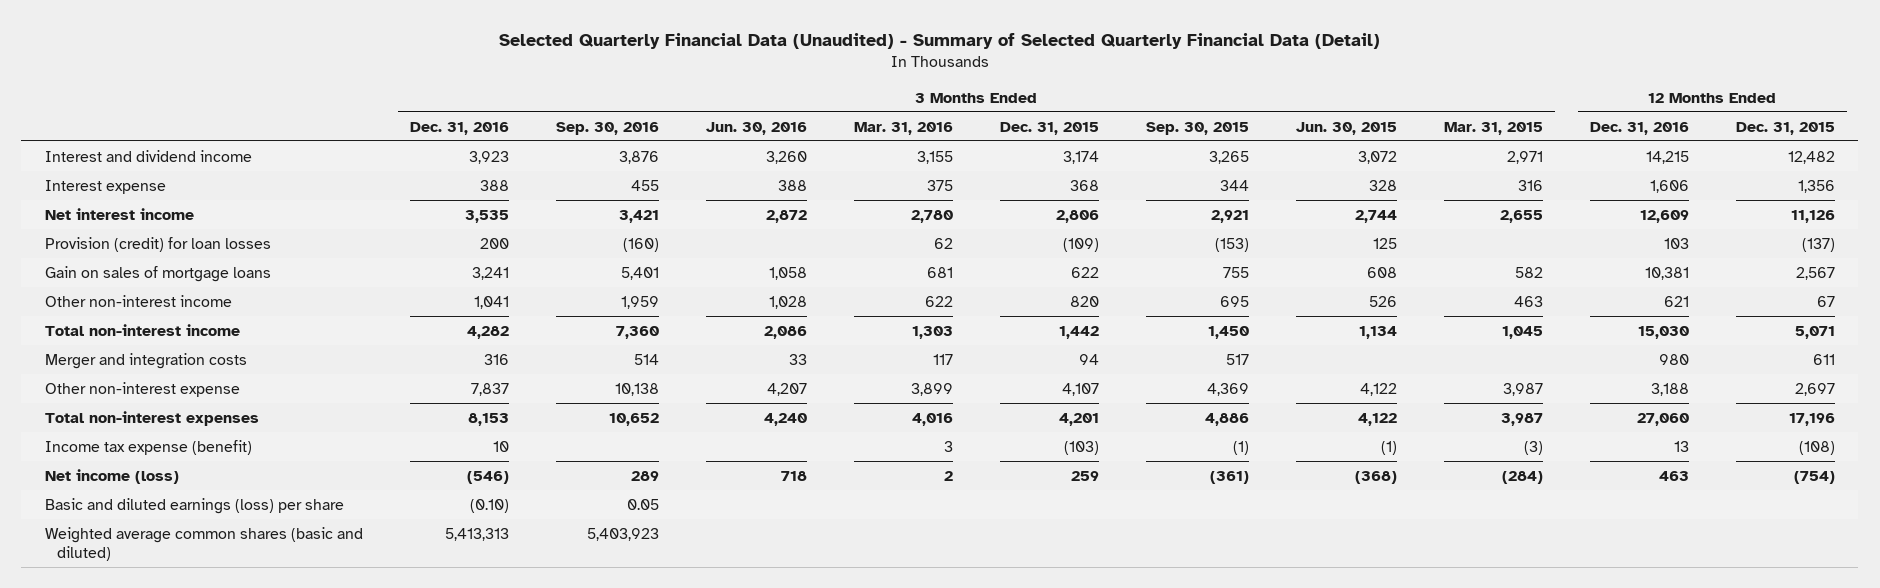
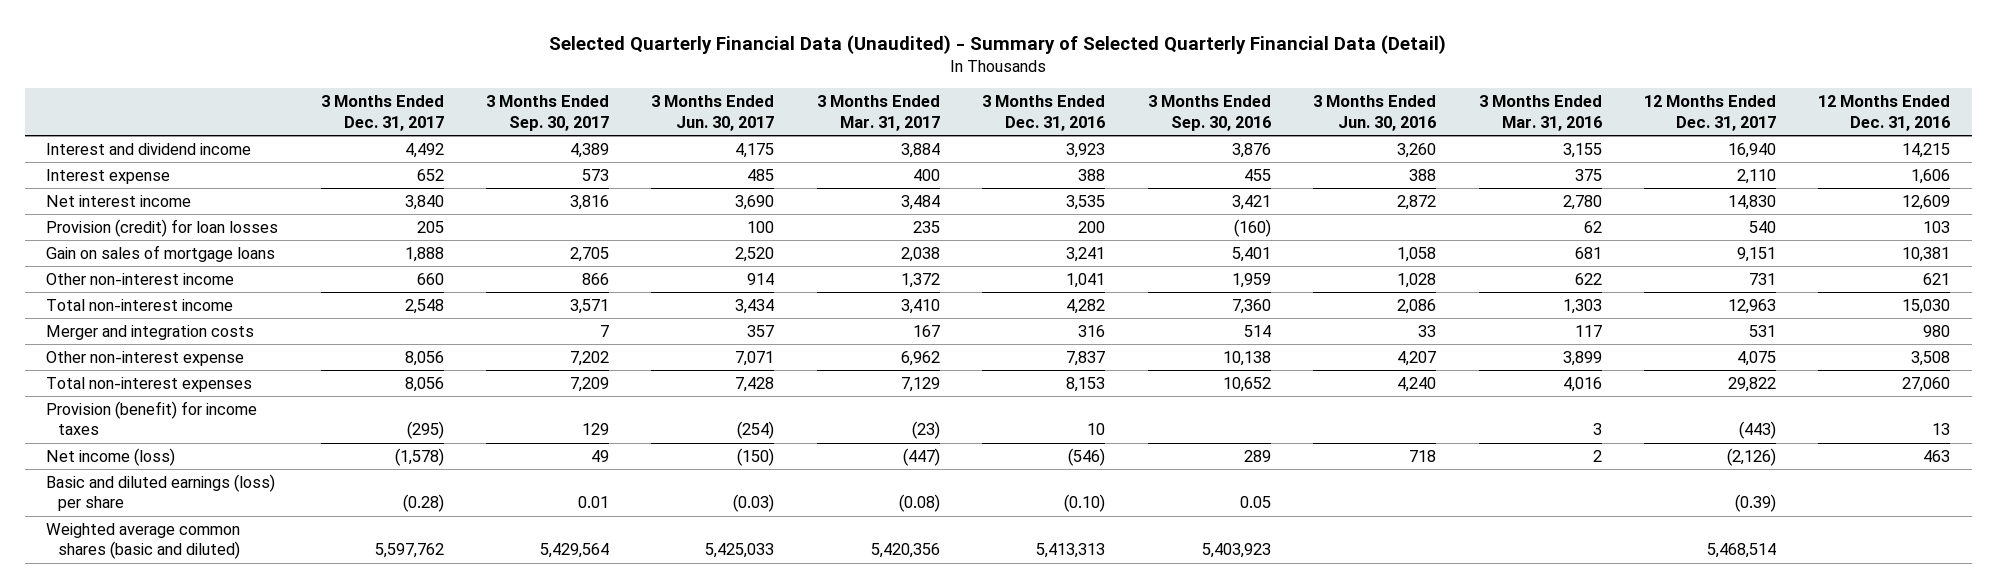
[999,121,1099,135] Dec. 31, 2015 -> none
[1145,121,1249,135] Sep. 30, 2015 -> none
[1295,121,1397,135] Jun. 30, 2015 -> none
[1443,121,1543,135] Mar. 31, 2015 -> none
[1735,121,1835,135] Dec. 31, 2015 -> none
none -> [320,95,444,131] 3 Months Ended Dec. 31, 2017
none -> [485,95,609,131] 3 Months Ended Sep. 30, 2017
none -> [651,95,775,131] 3 Months Ended Jun. 30, 2017
none -> [816,95,940,131] 3 Months Ended Mar. 31, 2017
none -> [1644,95,1777,131] 12 Months Ended Dec. 31, 2017
[1650,382,1689,396] 3,188 -> [1911,350,1951,366] 3,508
[44,439,252,455] Income tax expense (benefit) -> [46,400,258,436] Provision (benefit) for income taxes

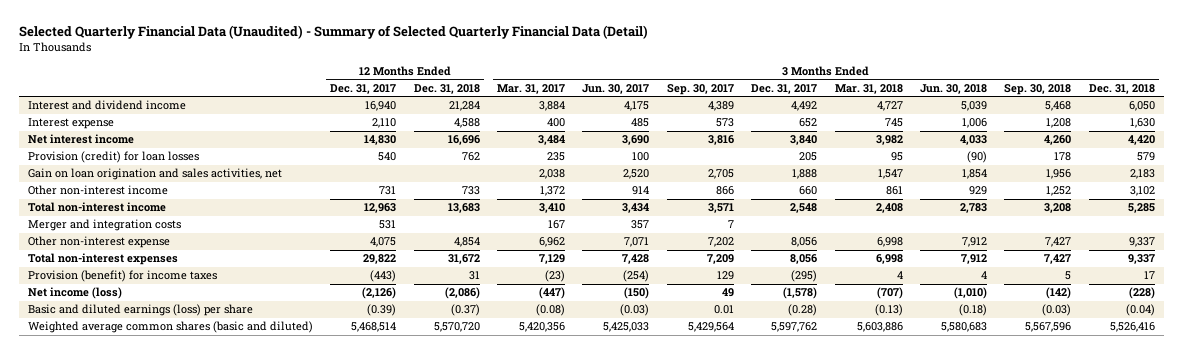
[982,95,1106,131] 3 Months Ended Dec. 31, 2016 -> none
[1147,95,1271,131] 3 Months Ended Sep. 30, 2016 -> none
[1313,95,1437,131] 3 Months Ended Jun. 30, 2016 -> none
[1478,95,1602,131] 3 Months Ended Mar. 31, 2016 -> none
[1818,95,1951,131] 12 Months Ended Dec. 31, 2016 -> none
none -> [413,83,480,94] Dec. 31, 2018
none -> [834,83,903,94] Mar. 31, 2018
none -> [920,83,988,94] Jun. 30, 2018
none -> [1004,83,1072,95] Sep. 30, 2018
none -> [1088,83,1155,94] Dec. 31, 2018
[46,244,276,262] Gain on sales of mortgage loans -> none
none -> [27,168,282,181] Gain on loan origination and sales activities, net

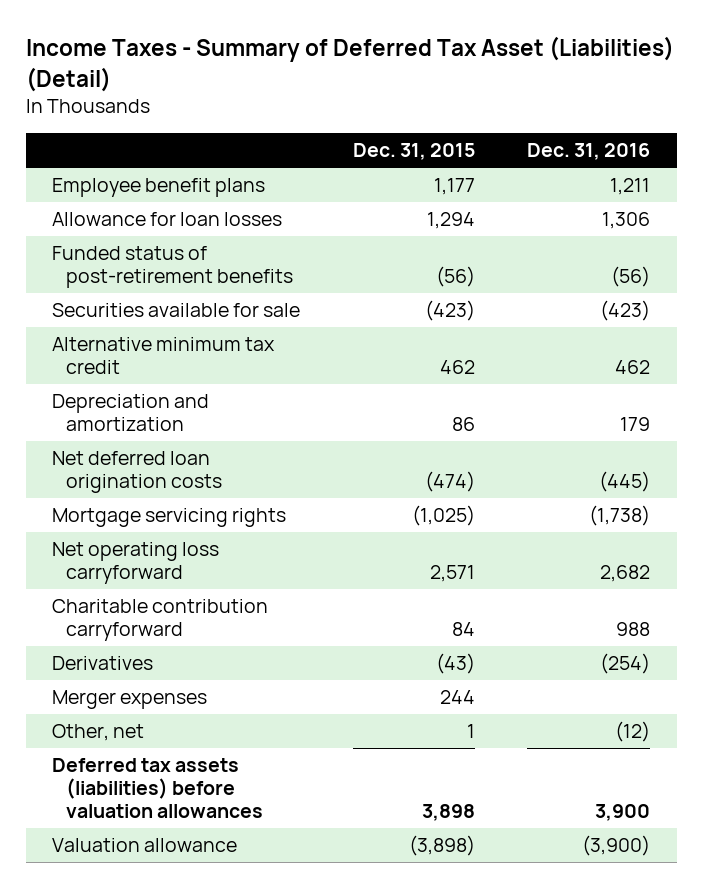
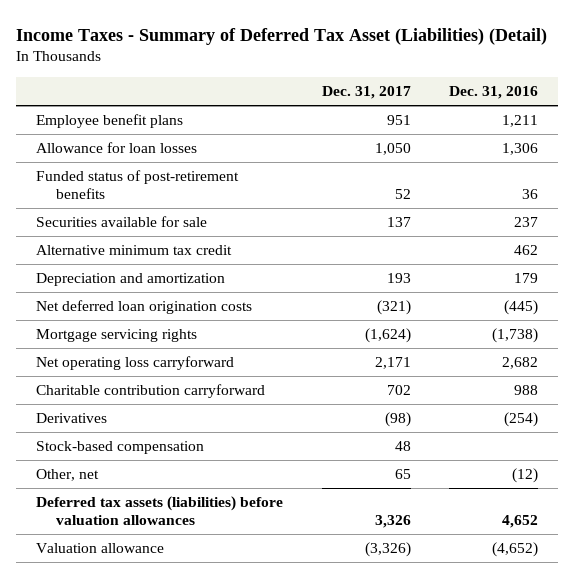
[352,143,475,161] Dec. 31, 2015 -> none
none -> [321,86,411,100] Dec. 31, 2017
[611,266,651,288] (56) -> [522,189,539,200] 36
[600,300,651,322] (423) -> [514,217,539,228] 237
[51,690,207,710] Merger expenses -> none
none -> [35,441,204,455] Stock-based compensation
[595,803,651,821] 3,900 -> [502,515,539,529] 4,652
[582,835,651,857] (3,900) -> [492,542,539,558] (4,652)

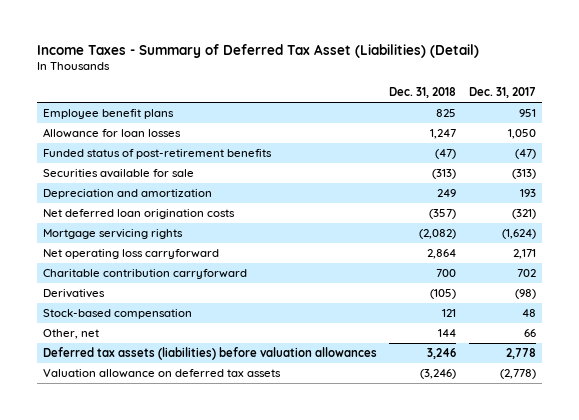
[449,86,539,100] Dec. 31, 2016 -> none
none -> [389,87,457,99] Dec. 31, 2018
[35,245,232,256] Alternative minimum tax credit -> none
[394,189,411,200] 52 -> [514,149,536,160] (47)
[386,217,411,228] 137 -> [511,169,536,180] (313)
[394,469,411,480] 65 -> [523,329,536,338] 66
[374,515,411,529] 3,326 -> [505,348,536,360] 2,778
[35,543,164,554] Valuation allowance -> [42,369,281,379] Valuation allowance on deferred tax assets
[364,542,411,558] (3,326) -> [499,369,536,380] (2,778)

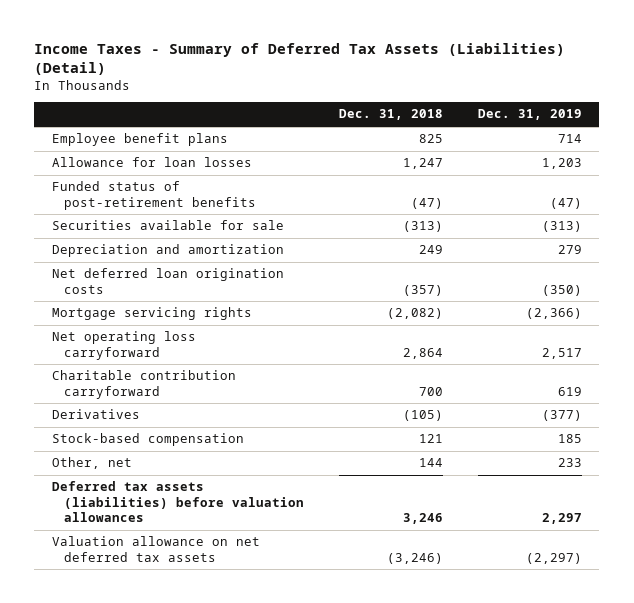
[36,43,479,58] Income Taxes - Summary of Deferred Tax Asset (Liabilities) (Detail) -> [34,42,566,75] Income Taxes - Summary of Deferred Tax Assets (Liabilities) (Detail)
[468,87,536,99] Dec. 31, 2017 -> none
none -> [477,109,582,121] Dec. 31, 2019
[42,369,281,379] Valuation allowance on deferred tax assets -> [51,536,260,562] Valuation allowance on net deferred tax assets

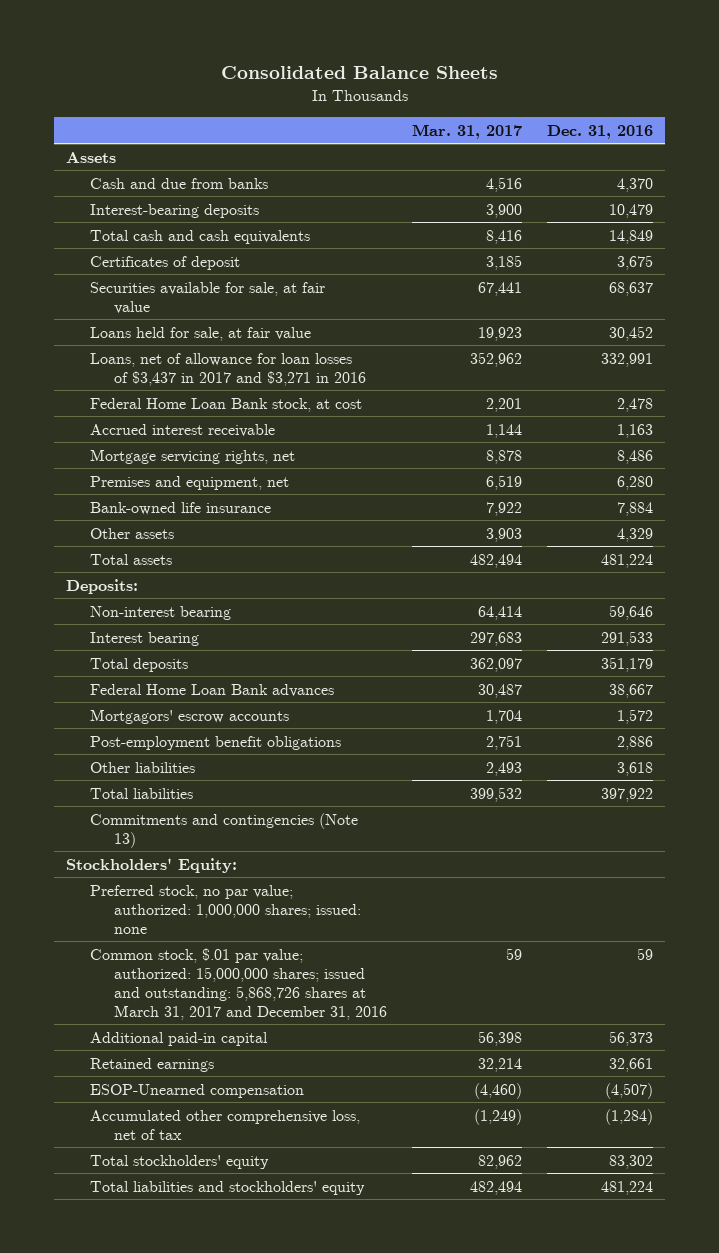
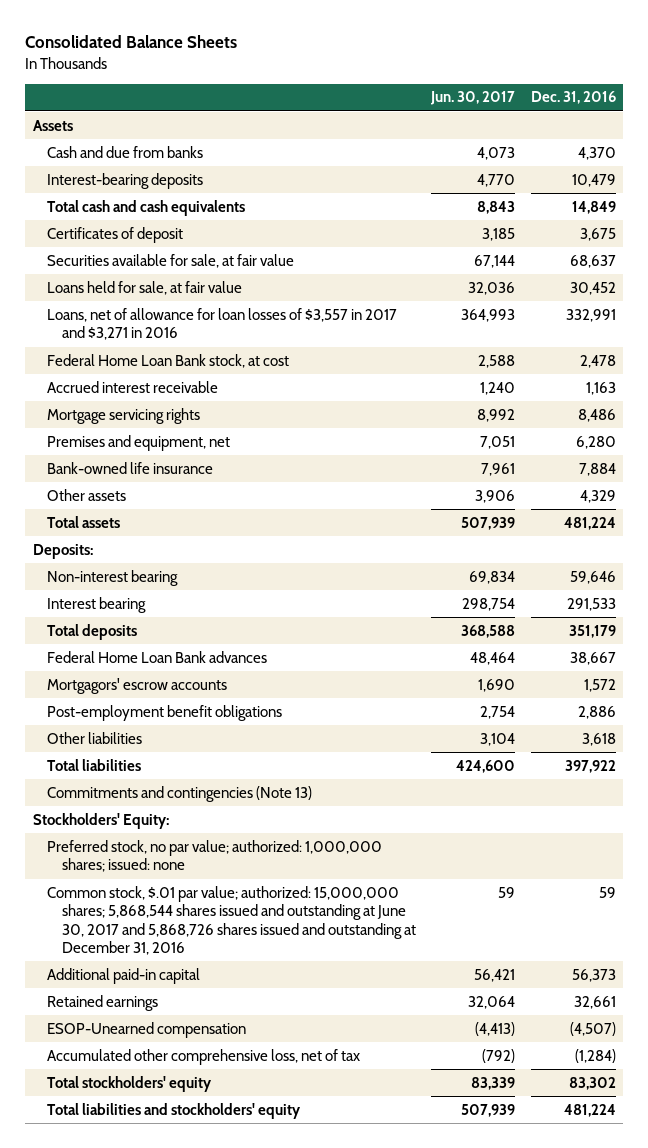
[411,124,522,140] Mar. 31, 2017 -> none
none -> [430,91,516,106] Jun. 30, 2017
[90,352,367,386] Loans, net of allowance for loan losses of $3,437 in 2017 and $3,271 in 2016 -> [47,307,398,341] Loans, net of allowance for loan losses of $3,557 in 2017 and $3,271 in 2016
[90,448,296,464] Mortgage servicing rights, net -> [47,407,201,424] Mortgage servicing rights
[90,947,388,1020] Common stock, $.01 par value; authorized: 15,000,000 shares; issued and outstanding: 5,868,726 shares at March 31, 2017 and December 31, 2016 -> [47,885,417,956] Common stock, $.01 par value; authorized: 15,000,000 shares; 5,868,544 shares issued and outstanding at June 30, 2017 and 5,868,726 shares issued and outstanding at December 31, 2016

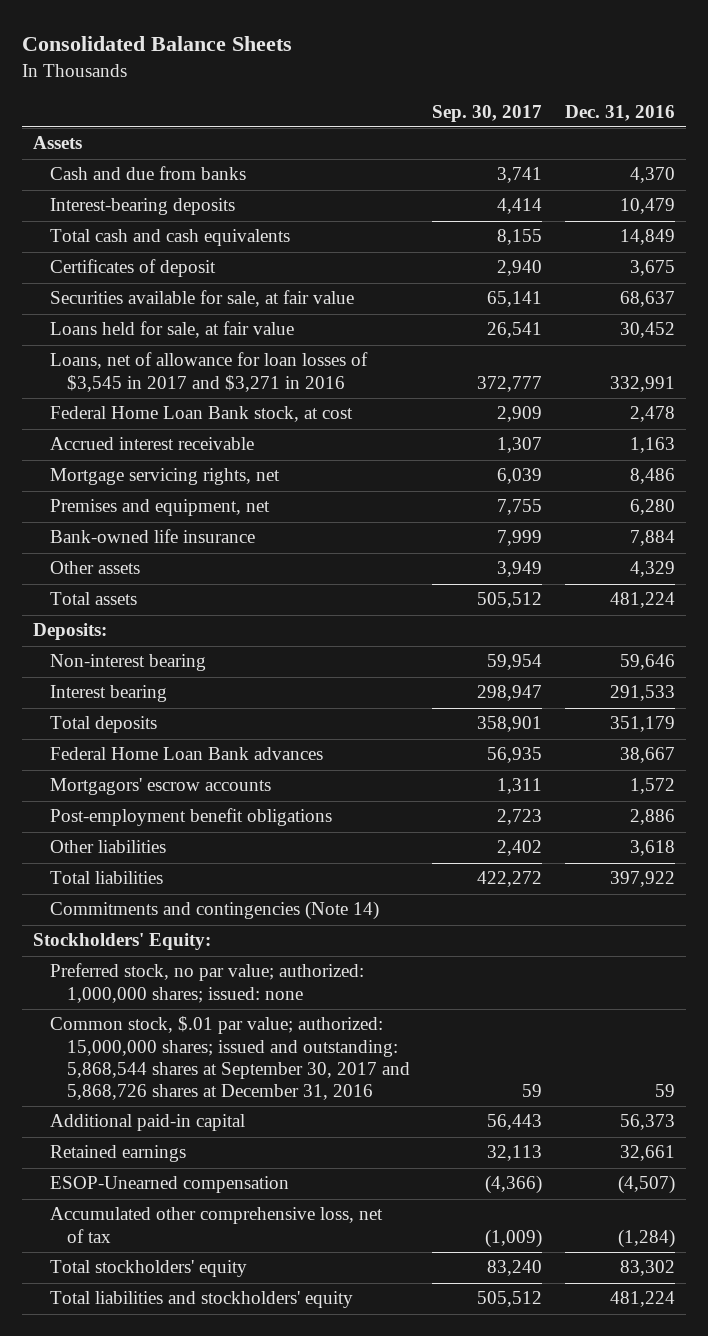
[430,91,516,106] Jun. 30, 2017 -> none
none -> [432,104,543,122] Sep. 30, 2017
[47,307,398,341] Loans, net of allowance for loan losses of $3,557 in 2017 and $3,271 in 2016 -> [49,352,368,392] Loans, net of allowance for loan losses of $3,545 in 2017 and $3,271 in 2016
[47,407,201,424] Mortgage servicing rights -> [49,468,280,486] Mortgage servicing rights, net
[47,785,313,802] Commitments and contingencies (Note 13) -> [49,901,379,921] Commitments and contingencies (Note 14)
[47,885,417,956] Common stock, $.01 par value; authorized: 15,000,000 shares; 5,868,544 shares issued and outstanding at June 30, 2017 and 5,868,726 shares issued and outstanding at December 31, 2016 -> [49,1016,410,1101] Common stock, $.01 par value; authorized: 15,000,000 shares; issued and outstanding: 5,868,544 shares at September 30, 2017 and 5,868,726 shares at December 31, 2016

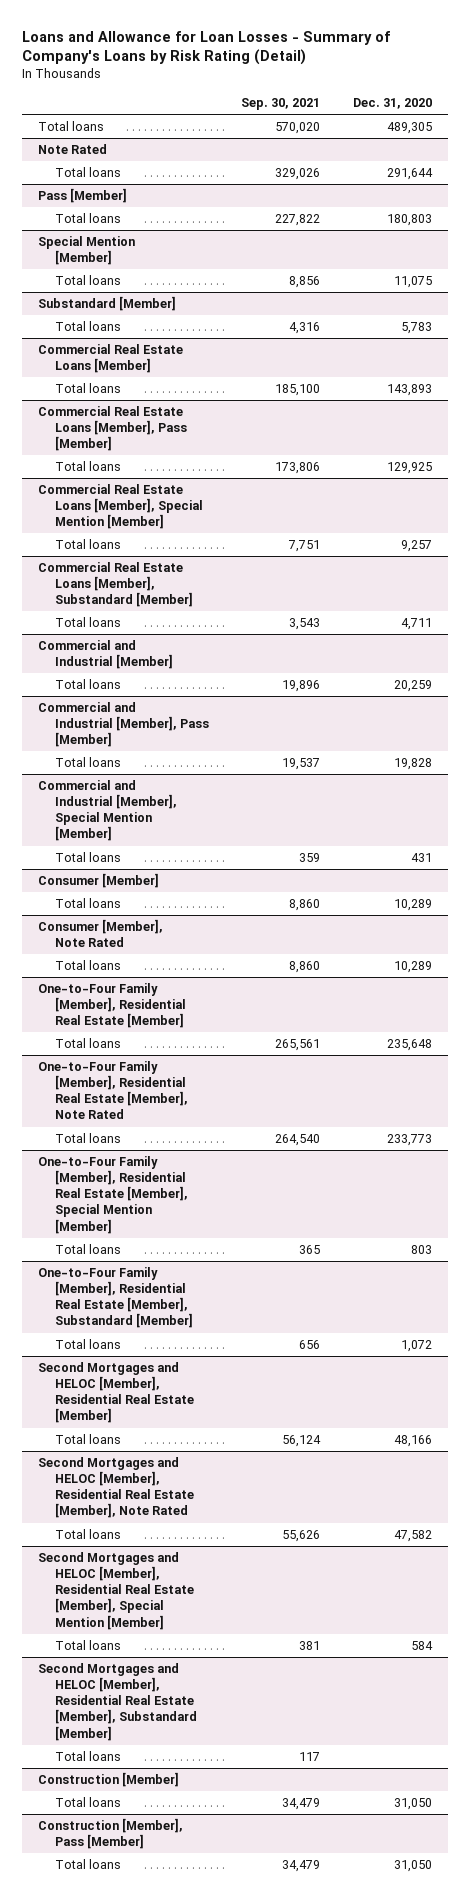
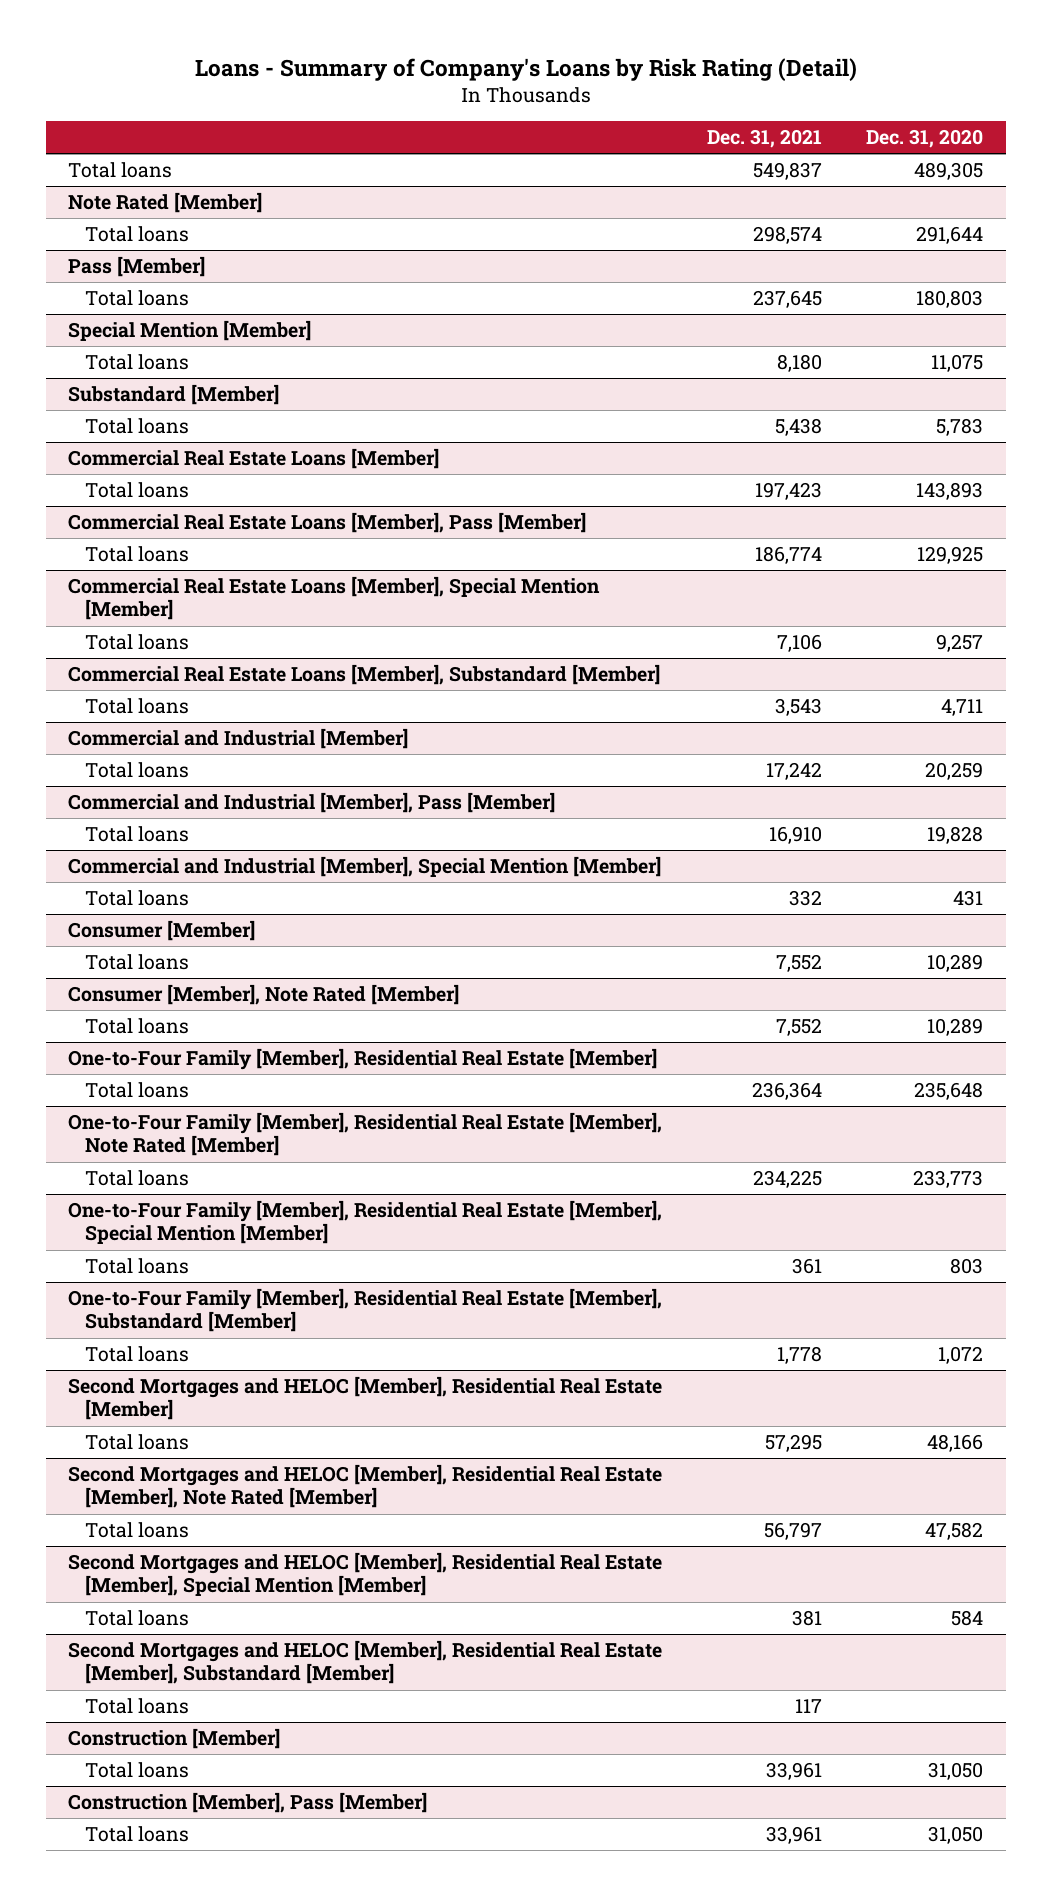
[21,30,390,66] Loans and Allowance for Loan Losses - Summary of Company's Loans by Risk Rating (Detail) -> [194,57,857,81] Loans - Summary of Company's Loans by Risk Rating (Detail)
[241,98,321,111] Sep. 30, 2021 -> none
none -> [706,129,822,149] Dec. 31, 2021
[38,144,108,155] Note Rated -> [67,192,262,214] Note Rated [Member]
[38,919,164,948] Consumer [Member], Note Rated -> [67,984,459,1006] Consumer [Member], Note Rated [Member]
[38,1061,188,1120] One-to-Four Family [Member], Residential Real Estate [Member], Note Rated -> [67,1112,662,1157] One-to-Four Family [Member], Residential Real Estate [Member], Note Rated [Member]
[38,1457,194,1519] Second Mortgages and HELOC [Member], Residential Real Estate [Member], Note Rated -> [67,1464,662,1509] Second Mortgages and HELOC [Member], Residential Real Estate [Member], Note Rated [Member]

